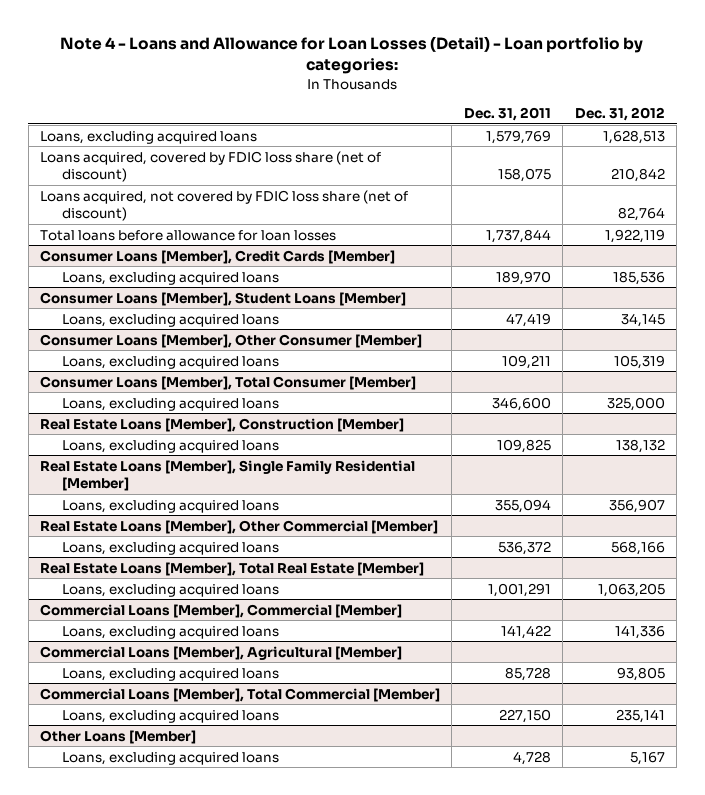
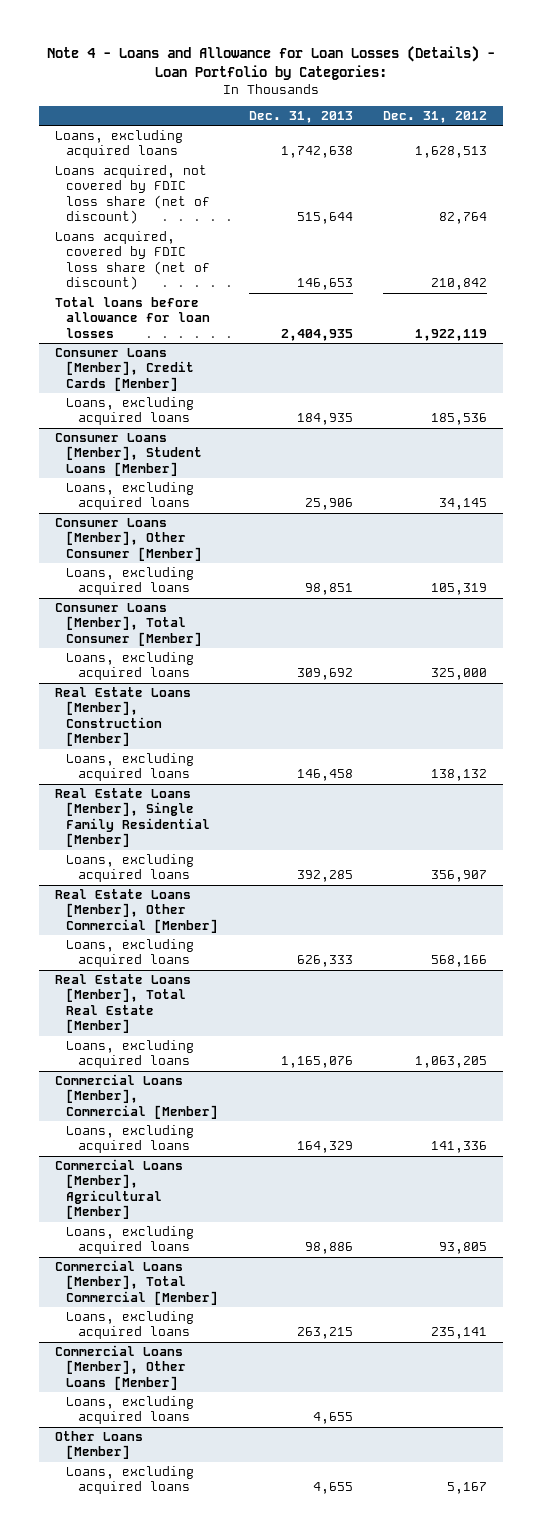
[60,36,644,75] Note 4 - Loans and Allowance for Loan Losses (Detail) - Loan portfolio by categories: -> [46,46,495,81] Note 4 - Loans and Allowance for Loan Losses (Details) - Loan Portfolio by Categories:
[463,107,551,122] Dec. 31, 2011 -> none
none -> [248,110,353,123] Dec. 31, 2013
[39,150,381,182] Loans acquired, covered by FDIC loss share (net of discount) -> [54,230,211,291] Loans acquired, covered by FDIC loss share (net of discount)
none -> [54,1344,187,1390] Commercial Loans [Member], Other Loans [Member]
none -> [66,1395,195,1425] Loans, excluding acquired loans

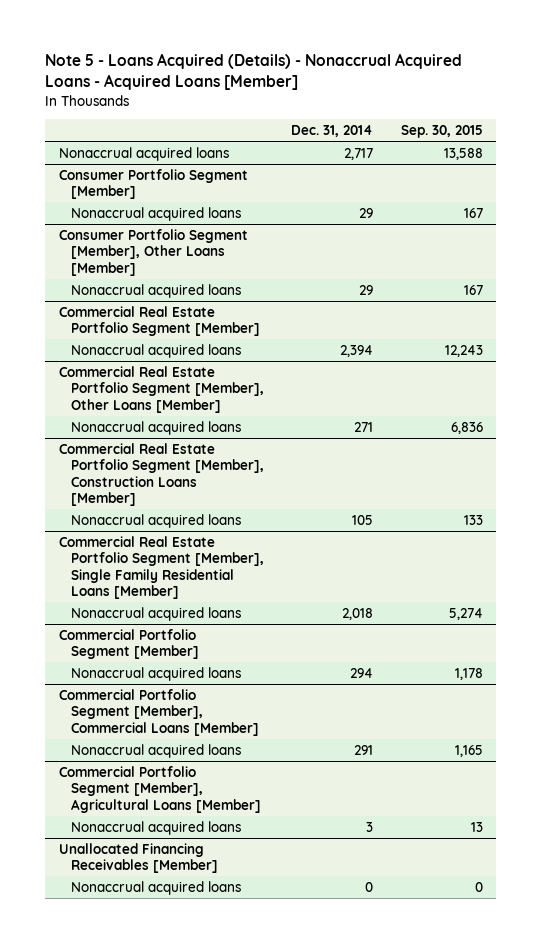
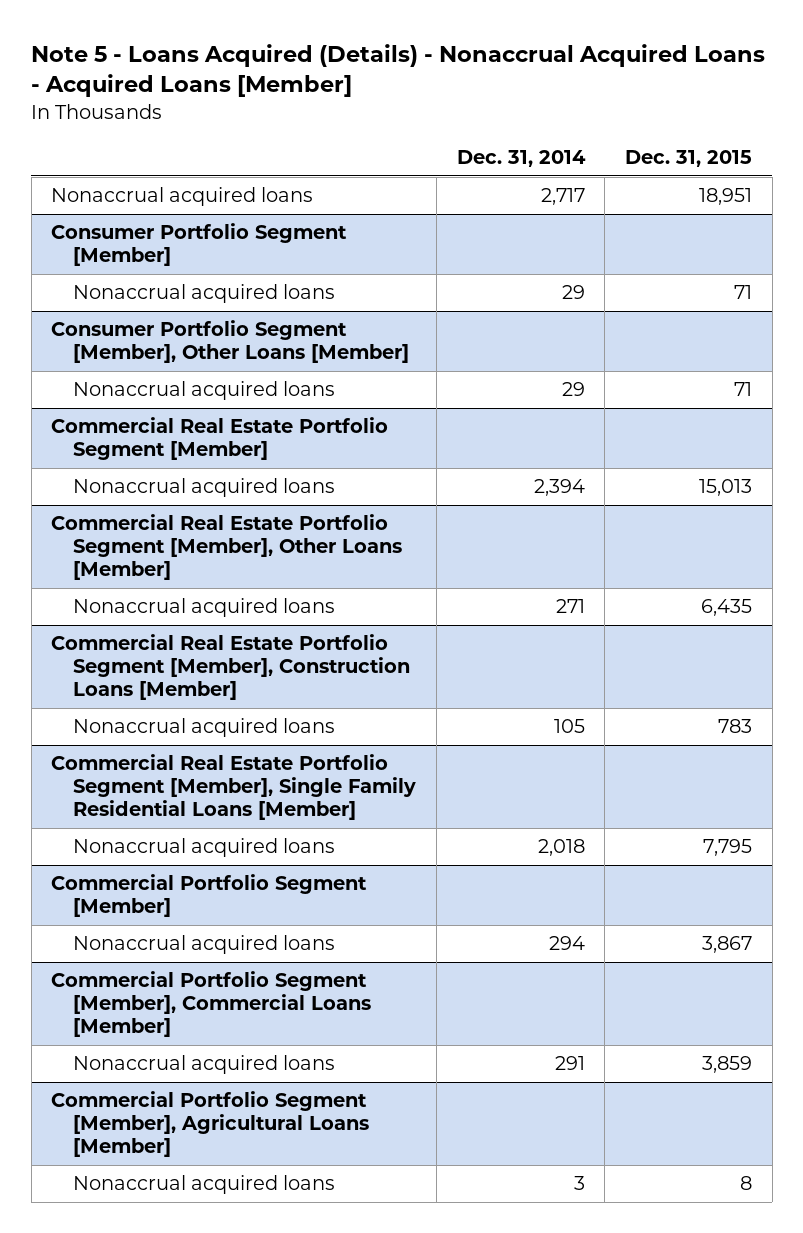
[400,125,483,139] Sep. 30, 2015 -> none
none -> [624,149,752,167] Dec. 31, 2015
[58,842,218,874] Unallocated Financing Receivables [Member] -> none
[70,880,241,895] Nonaccrual acquired loans -> none

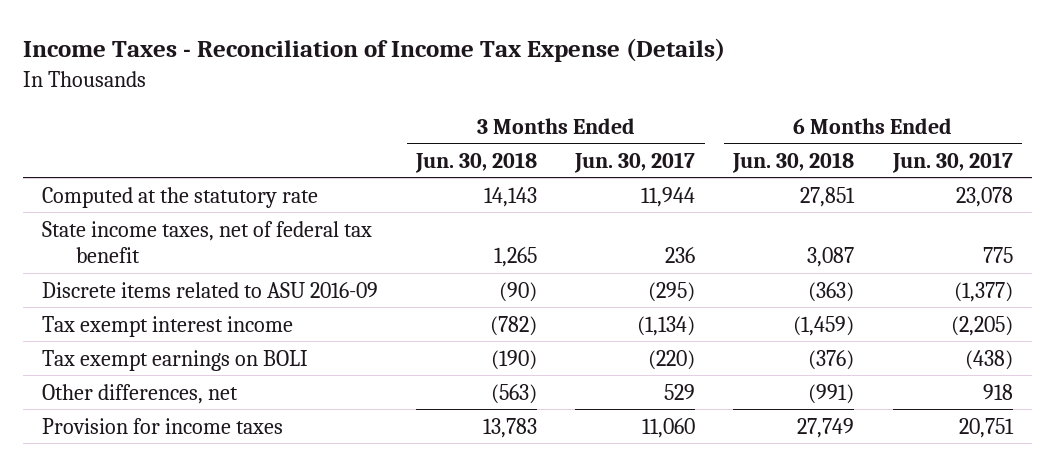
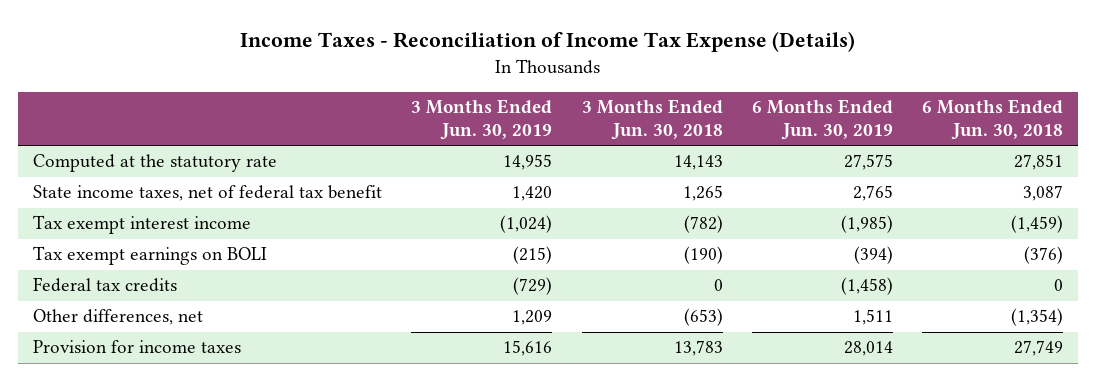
[574,151,696,173] Jun. 30, 2017 -> none
[891,151,1013,173] Jun. 30, 2017 -> none
none -> [411,98,553,140] 3 Months Ended Jun. 30, 2019
none -> [752,98,894,140] 6 Months Ended Jun. 30, 2019
[42,281,379,298] Discrete items related to ASU 2016-09 -> none
none -> [32,277,177,293] Federal tax credits
[491,383,538,404] (563) -> [683,308,723,327] (653)
[808,383,855,404] (991) -> [1011,308,1064,327] (1,354)

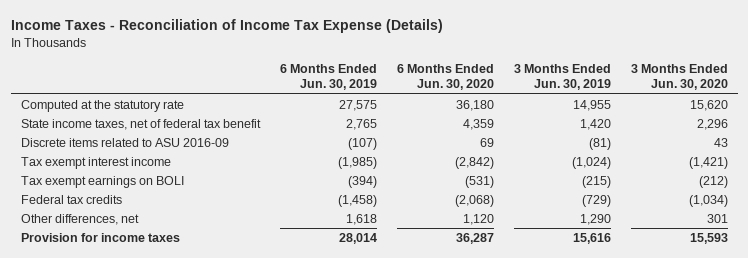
[581,98,723,140] 3 Months Ended Jun. 30, 2018 -> none
[922,98,1064,140] 6 Months Ended Jun. 30, 2018 -> none
none -> [396,64,494,91] 6 Months Ended Jun. 30, 2020
none -> [630,64,728,91] 3 Months Ended Jun. 30, 2020
none -> [20,137,229,147] Discrete items related to ASU 2016-09
[512,310,553,326] 1,209 -> [579,213,611,225] 1,290
[853,309,894,326] 1,511 -> [345,213,377,225] 1,618

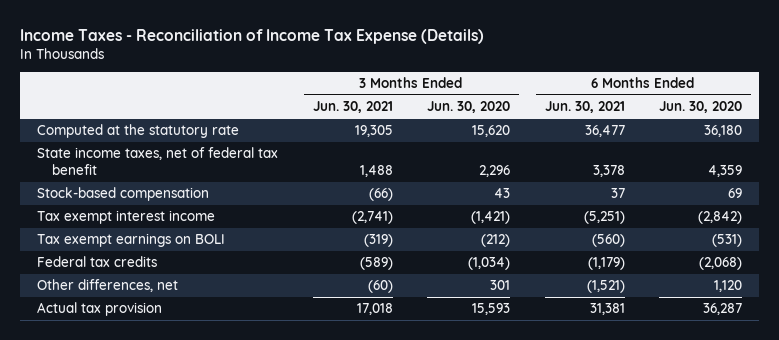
[279,64,377,91] 6 Months Ended Jun. 30, 2019 -> none
[513,64,611,91] 3 Months Ended Jun. 30, 2019 -> none
none -> [312,101,393,114] Jun. 30, 2021
none -> [544,101,625,114] Jun. 30, 2021
[20,137,229,147] Discrete items related to ASU 2016-09 -> [37,187,210,202] Stock-based compensation
[20,232,180,242] Provision for income taxes -> [37,302,163,317] Actual tax provision

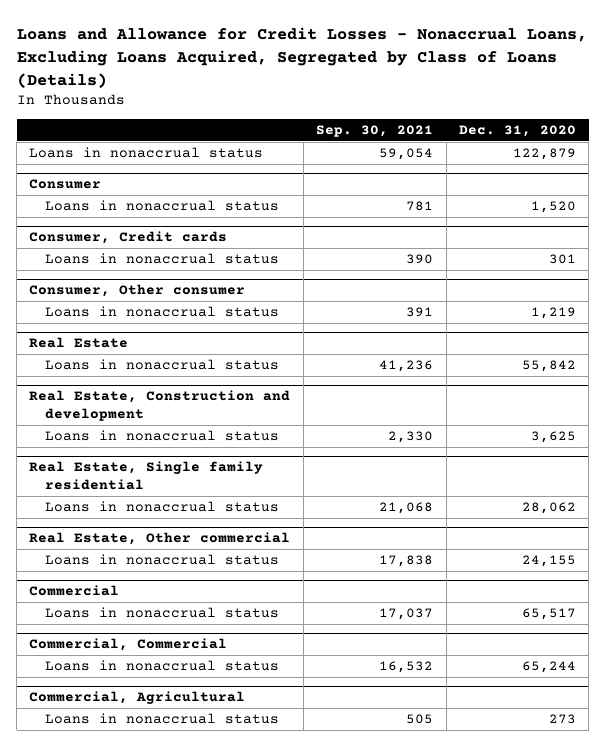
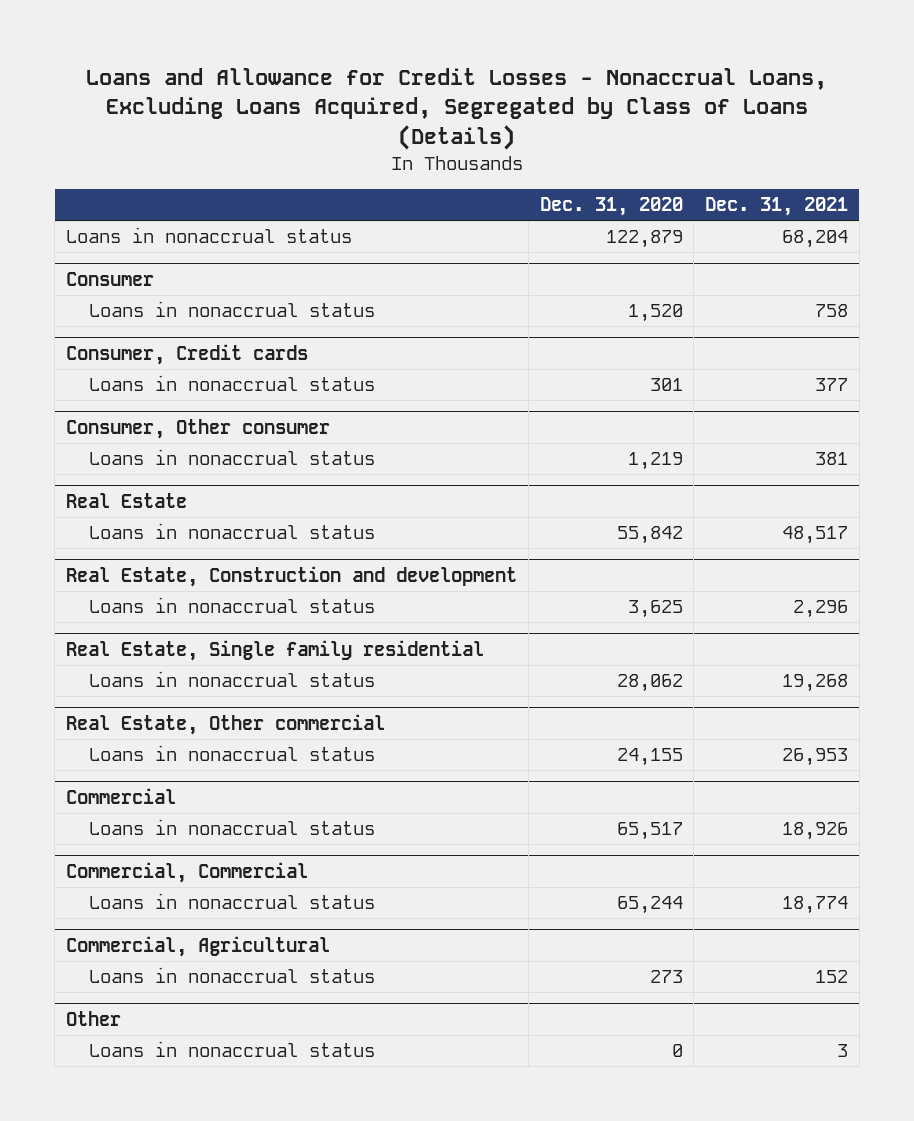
[316,125,434,138] Sep. 30, 2021 -> none
none -> [704,197,848,217] Dec. 31, 2021
none -> [66,1011,122,1027] Other
none -> [89,1041,376,1058] Loans in nonaccrual status

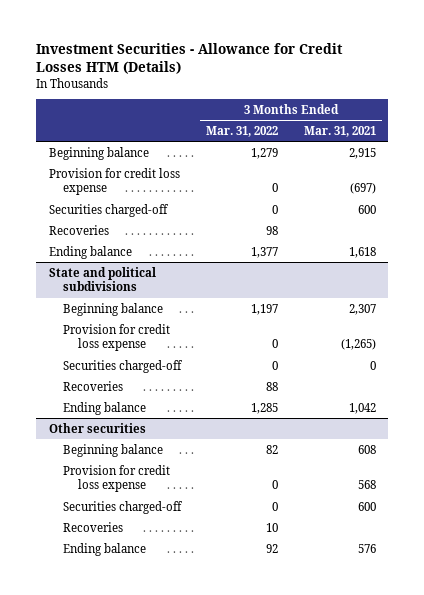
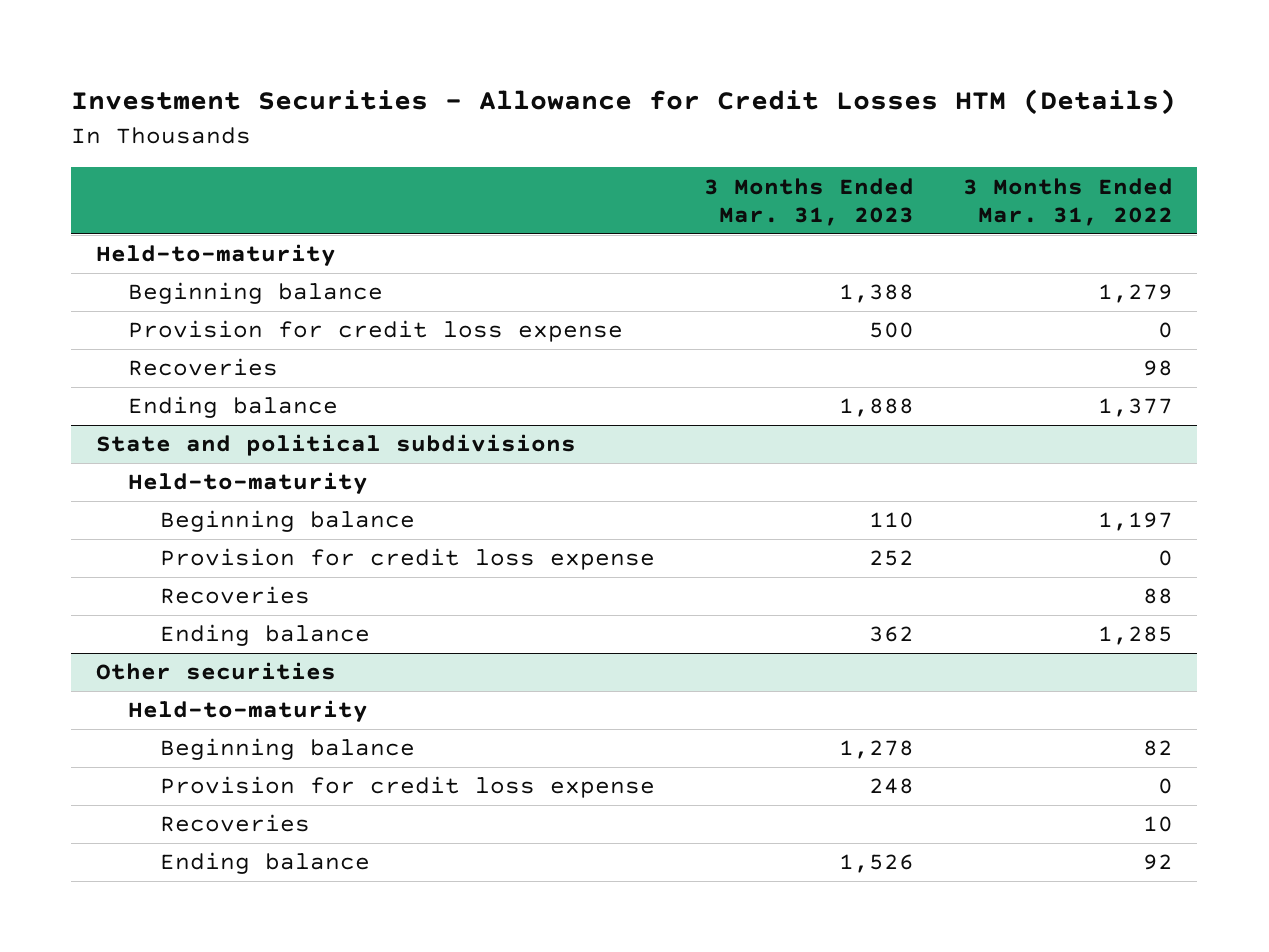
[303,125,376,137] Mar. 31, 2021 -> none
none -> [704,177,915,226] 3 Months Ended Mar. 31, 2023
none -> [95,244,336,267] Held-to-maturity
[48,203,169,217] Securities charged-off -> none
none -> [127,472,368,495] Held-to-maturity
[63,359,184,373] Securities charged-off -> none
none -> [127,700,368,723] Held-to-maturity
[63,500,184,514] Securities charged-off -> none

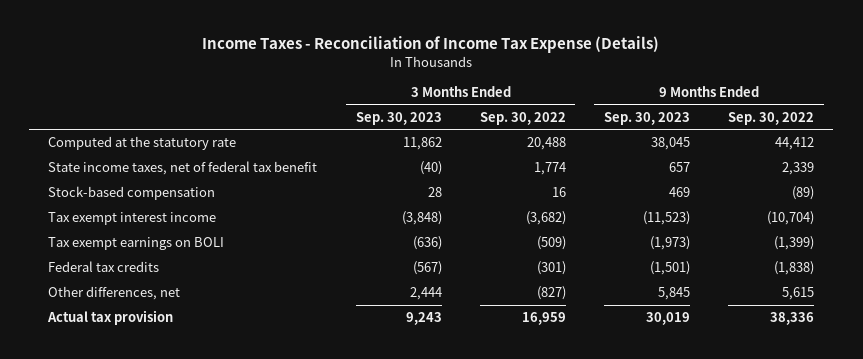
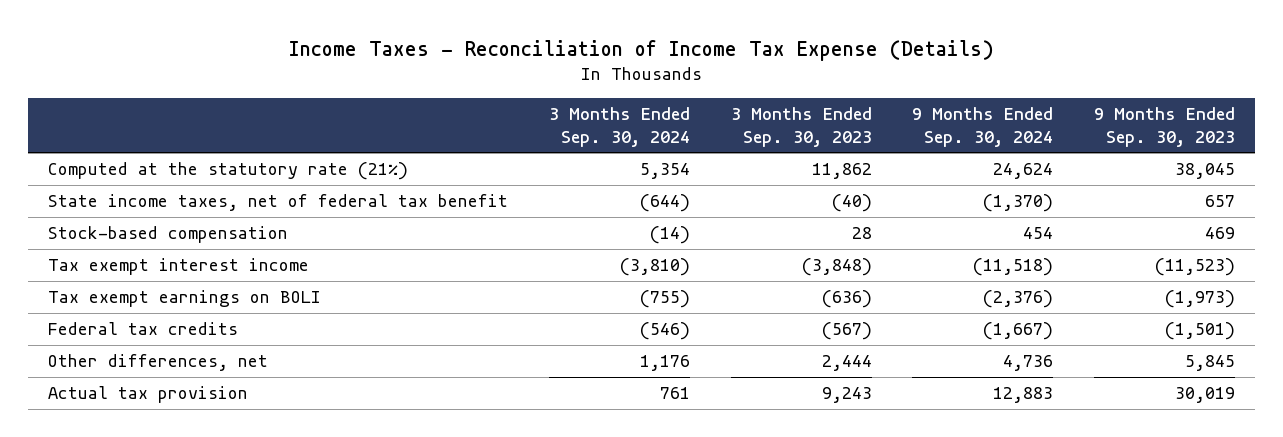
[479,111,566,125] Sep. 30, 2022 -> none
[728,111,815,125] Sep. 30, 2022 -> none
none -> [548,107,690,147] 3 Months Ended Sep. 30, 2024
none -> [912,107,1054,147] 9 Months Ended Sep. 30, 2024
[48,136,237,151] Computed at the statutory rate -> [48,162,409,181] Computed at the statutory rate (21%)

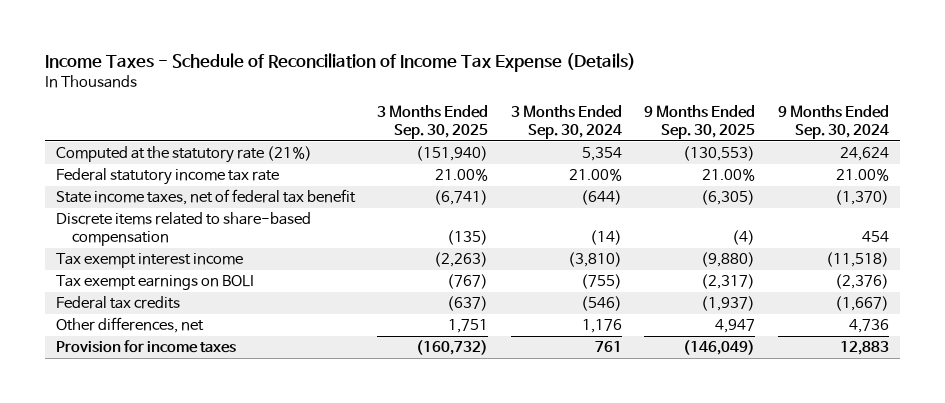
[288,39,994,61] Income Taxes - Reconciliation of Income Tax Expense (Details) -> [44,53,636,73] Income Taxes - Schedule of Reconciliation of Income Tax Expense (Details)
[730,107,872,147] 3 Months Ended Sep. 30, 2023 -> none
[1093,107,1235,147] 9 Months Ended Sep. 30, 2023 -> none
none -> [377,105,489,140] 3 Months Ended Sep. 30, 2025
none -> [644,105,756,140] 9 Months Ended Sep. 30, 2025
none -> [55,168,279,186] Federal statutory income tax rate
[48,226,289,244] Stock-based compensation -> [55,212,311,247] Discrete items related to share-based compensation
[48,386,249,404] Actual tax provision -> [55,340,236,354] Provision for income taxes

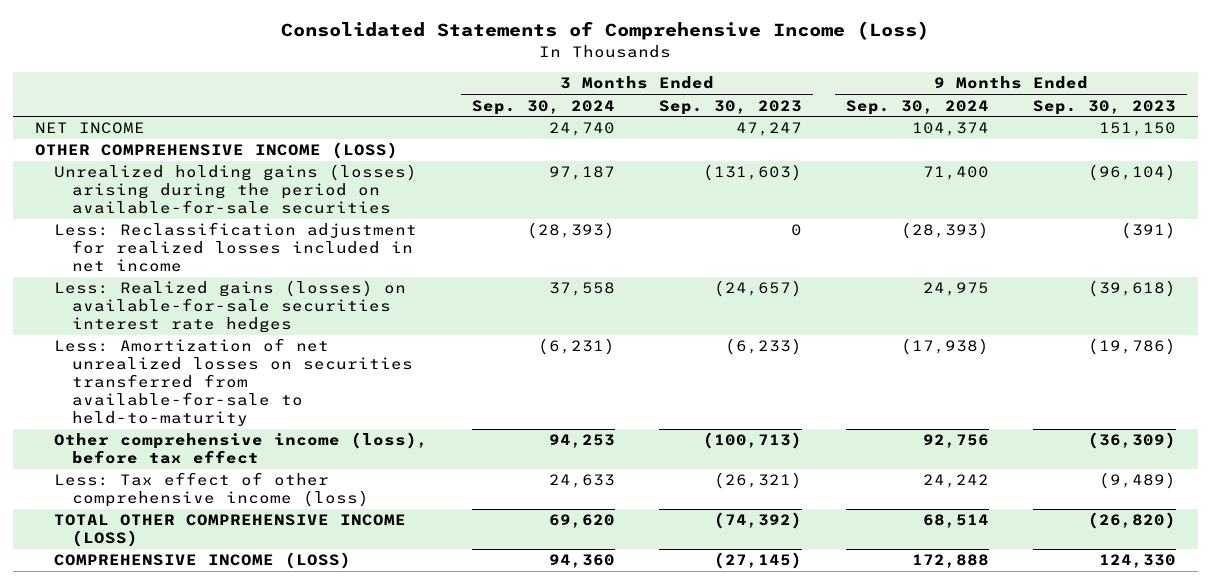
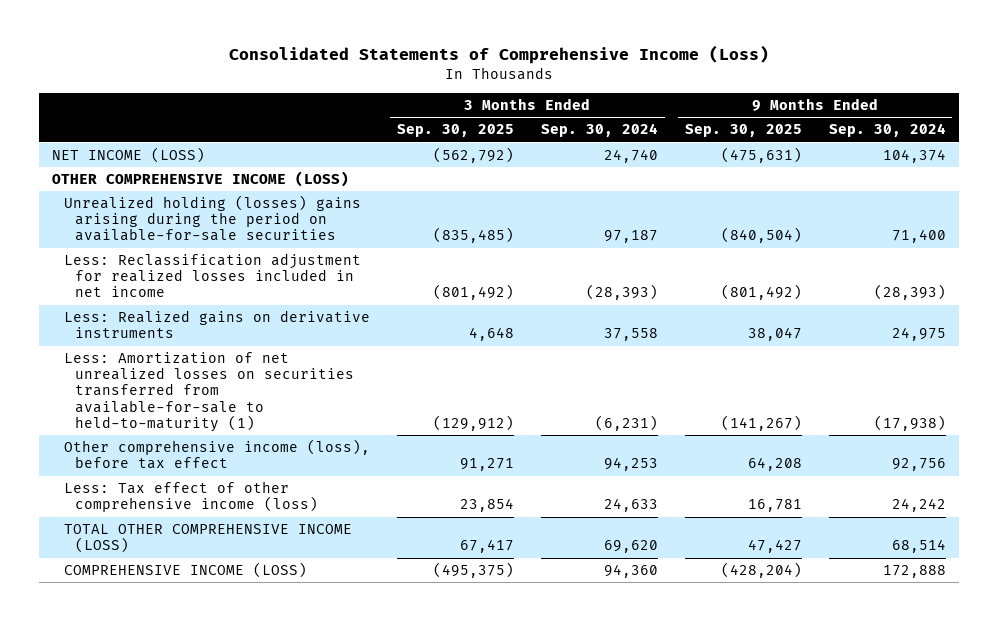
[658,99,802,115] Sep. 30, 2023 -> none
[1032,99,1176,115] Sep. 30, 2023 -> none
none -> [396,124,514,138] Sep. 30, 2025
none -> [684,124,802,138] Sep. 30, 2025
[35,122,146,135] NET INCOME -> [52,147,206,164] NET INCOME (LOSS)
[53,164,417,215] Unrealized holding gains (losses) arising during the period on available-for-sale securities -> [63,195,361,242] Unrealized holding (losses) gains arising during the period on available-for-sale securities
[53,280,406,334] Less: Realized gains (losses) on available-for-sale securities interest rate hedges -> [63,310,370,339] Less: Realized gains on derivative instruments
[53,338,413,427] Less: Amortization of net unrealized losses on securities transferred from available-for-sale to held-to-maturity -> [63,352,355,432] Less: Amortization of net unrealized losses on securities transferred from available-for-sale to held-to-maturity (1)

